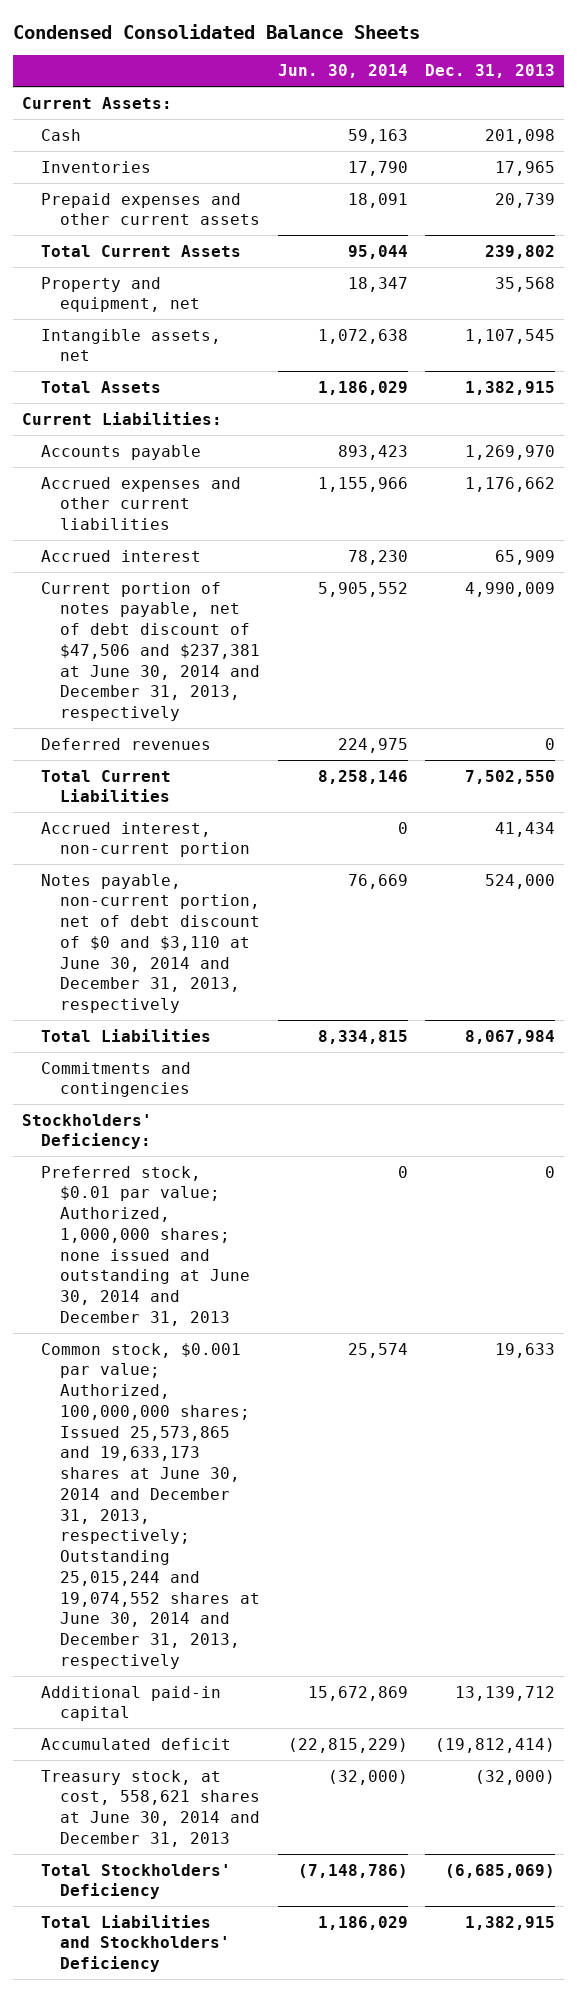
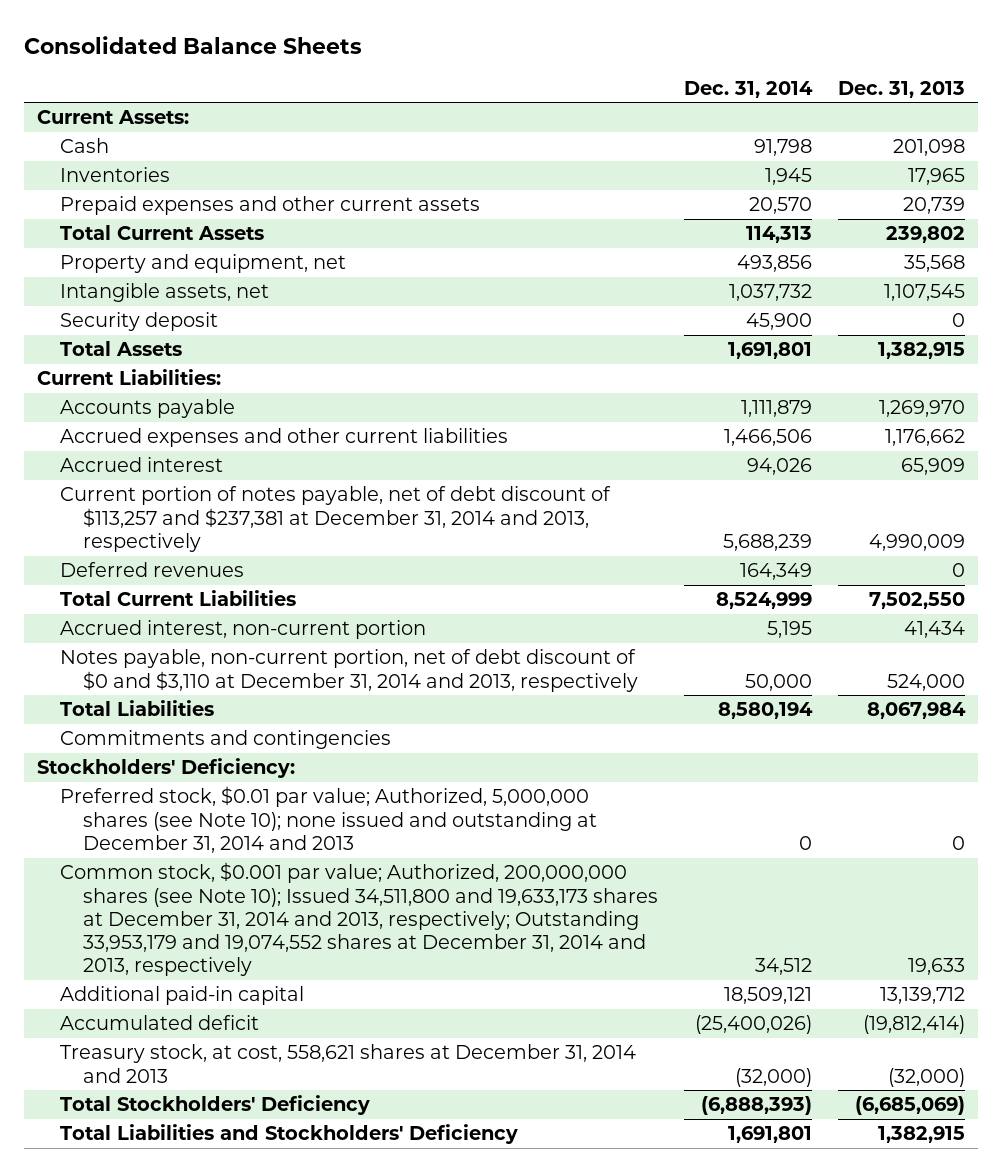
[13,23,421,39] Condensed Consolidated Balance Sheets -> [24,35,363,54] Consolidated Balance Sheets
[277,64,408,79] Jun. 30, 2014 -> none
none -> [684,80,814,98] Dec. 31, 2014
none -> [60,312,219,332] Security deposit
[41,581,261,722] Current portion of notes payable, net of debt discount of $47,506 and $237,381 at June 30, 2014 and December 31, 2013, respectively -> [60,486,612,552] Current portion of notes payable, net of debt discount of $113,257 and $237,381 at December 31, 2014 and 2013, respectively
[41,873,261,1014] Notes payable, non-current portion, net of debt discount of $0 and $3,110 at June 30, 2014 and December 31, 2013, respectively -> [60,649,639,692] Notes payable, non-current portion, net of debt discount of $0 and $3,110 at December 31, 2014 and 2013, respectively
[41,1165,251,1326] Preferred stock, $0.01 par value; Authorized, 1,000,000 shares; none issued and outstanding at June 30, 2014 and December 31, 2013 -> [60,786,598,853] Preferred stock, $0.01 par value; Authorized, 5,000,000 shares (see Note 10); none issued and outstanding at December 31, 2014 and 2013
[41,1342,261,1669] Common stock, $0.001 par value; Authorized, 100,000,000 shares; Issued 25,573,865 and 19,633,173 shares at June 30, 2014 and December 31, 2013, respectively; Outstanding 25,015,244 and 19,074,552 shares at June 30, 2014 and December 31, 2013, respectively -> [60,862,659,977] Common stock, $0.001 par value; Authorized, 200,000,000 shares (see Note 10); Issued 34,511,800 and 19,633,173 shares at December 31, 2014 and 2013, respectively; Outstanding 33,953,179 and 19,074,552 shares at December 31, 2014 and 2013, respectively
[41,1769,261,1847] Treasury stock, at cost, 558,621 shares at June 30, 2014 and December 31, 2013 -> [60,1044,637,1083] Treasury stock, at cost, 558,621 shares at December 31, 2014 and 2013

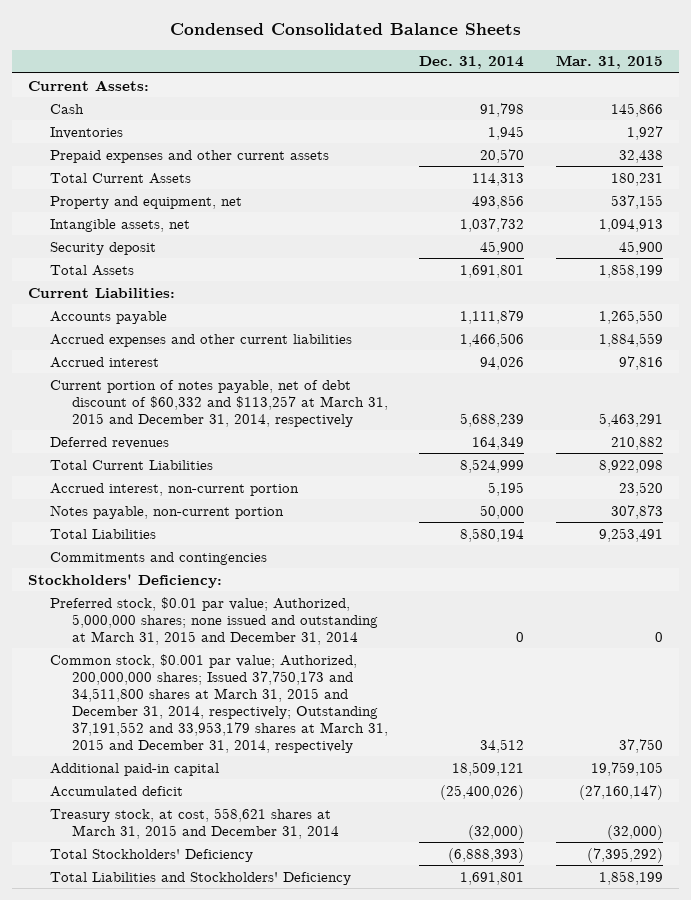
[24,35,363,54] Consolidated Balance Sheets -> [169,23,521,36] Condensed Consolidated Balance Sheets
[838,80,966,98] Dec. 31, 2013 -> none
none -> [556,55,664,70] Mar. 31, 2015
[60,486,612,552] Current portion of notes payable, net of debt discount of $113,257 and $237,381 at December 31, 2014 and 2013, respectively -> [50,379,388,427] Current portion of notes payable, net of debt discount of $60,332 and $113,257 at March 31, 2015 and December 31, 2014, respectively
[60,649,639,692] Notes payable, non-current portion, net of debt discount of $0 and $3,110 at December 31, 2014 and 2013, respectively -> [50,504,285,519] Notes payable, non-current portion
[60,786,598,853] Preferred stock, $0.01 par value; Authorized, 5,000,000 shares (see Note 10); none issued and outstanding at December 31, 2014 and 2013 -> [50,596,378,645] Preferred stock, $0.01 par value; Authorized, 5,000,000 shares; none issued and outstanding at March 31, 2015 and December 31, 2014
[60,862,659,977] Common stock, $0.001 par value; Authorized, 200,000,000 shares (see Note 10); Issued 34,511,800 and 19,633,173 shares at December 31, 2014 and 2013, respectively; Outstanding 33,953,179 and 19,074,552 shares at December 31, 2014 and 2013, respectively -> [50,653,388,754] Common stock, $0.001 par value; Authorized, 200,000,000 shares; Issued 37,750,173 and 34,511,800 shares at March 31, 2015 and December 31, 2014, respectively; Outstanding 37,191,552 and 33,953,179 shares at March 31, 2015 and December 31, 2014, respectively
[60,1044,637,1083] Treasury stock, at cost, 558,621 shares at December 31, 2014 and 2013 -> [50,807,339,839] Treasury stock, at cost, 558,621 shares at March 31, 2015 and December 31, 2014

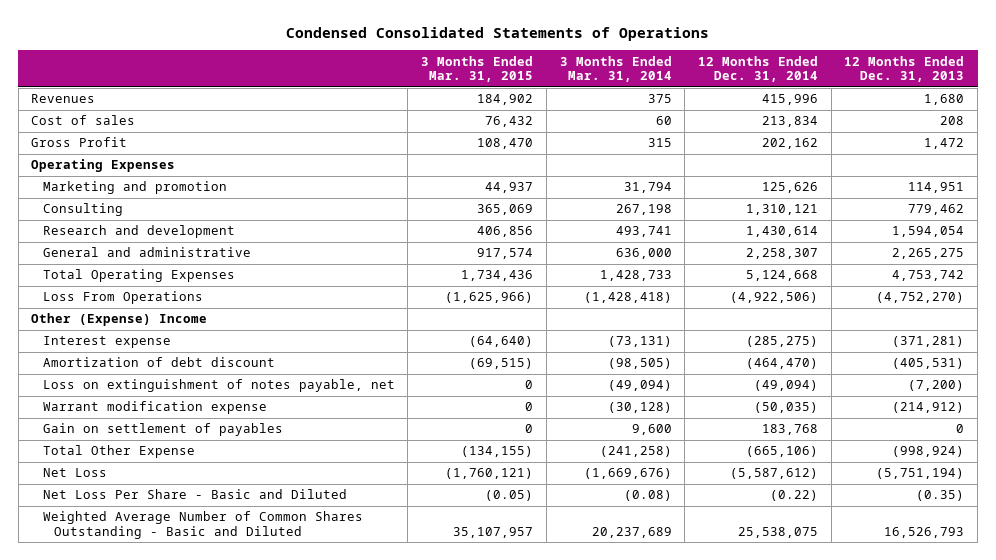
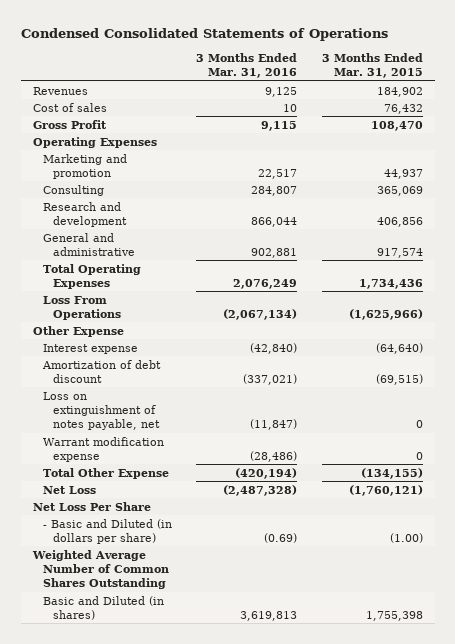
[559,55,672,83] 3 Months Ended Mar. 31, 2014 -> none
[698,55,819,83] 12 Months Ended Dec. 31, 2014 -> none
[844,55,965,83] 12 Months Ended Dec. 31, 2013 -> none
none -> [196,53,298,79] 3 Months Ended Mar. 31, 2016
[31,313,208,327] Other (Expense) Income -> [32,325,124,337] Other Expense
[42,423,283,437] Gain on settlement of payables -> none
none -> [32,501,151,511] Net Loss Per Share
[42,489,347,500] Net Loss Per Share - Basic and Diluted -> [42,518,172,544] - Basic and Diluted (in dollars per share)
[485,490,534,502] (0.05) -> [389,532,423,543] (1.00)
none -> [31,549,169,589] Weighted Average Number of Common Shares Outstanding
[42,511,363,539] Weighted Average Number of Common Shares Outstanding - Basic and Diluted -> [42,595,164,620] Basic and Diluted (in shares)
[453,526,534,538] 35,107,957 -> [365,610,423,621] 1,755,398

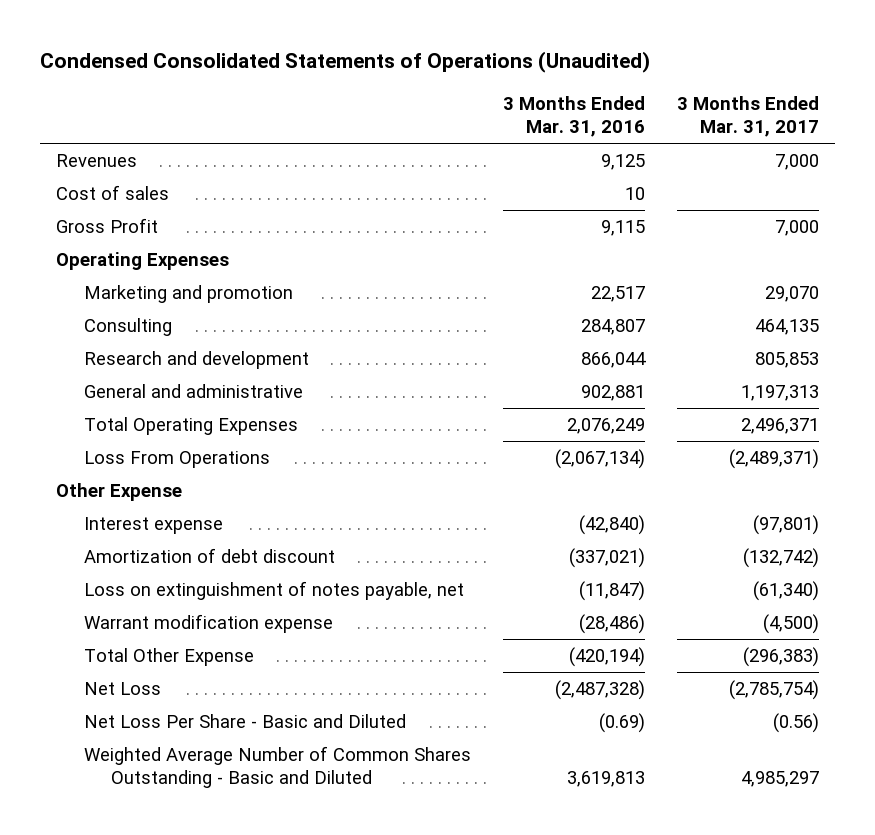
[20,28,388,42] Condensed Consolidated Statements of Operations -> [39,51,650,74] Condensed Consolidated Statements of Operations (Unaudited)
[321,53,423,79] 3 Months Ended Mar. 31, 2015 -> none
none -> [676,95,819,137] 3 Months Ended Mar. 31, 2017
[32,501,151,511] Net Loss Per Share -> none
[31,549,169,589] Weighted Average Number of Common Shares Outstanding -> none
[42,518,172,544] - Basic and Diluted (in dollars per share) -> [83,714,406,729] Net Loss Per Share - Basic and Diluted
[42,595,164,620] Basic and Diluted (in shares) -> [83,746,471,789] Weighted Average Number of Common Shares Outstanding - Basic and Diluted

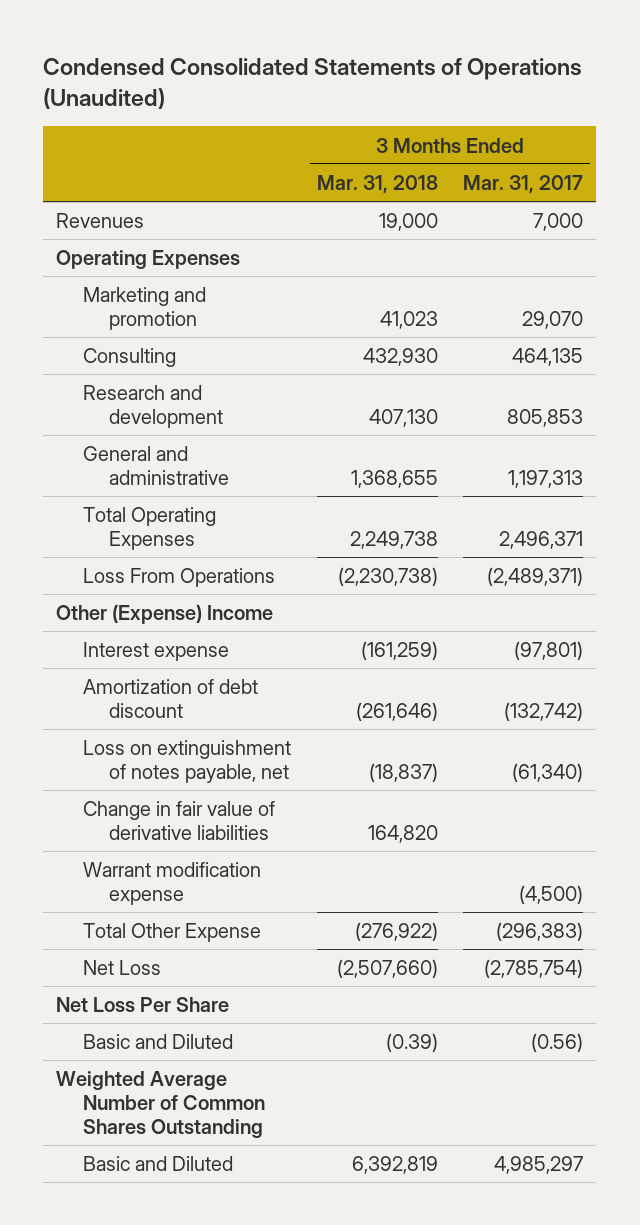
[502,95,645,137] 3 Months Ended Mar. 31, 2016 -> none
none -> [316,175,438,194] Mar. 31, 2018
[56,185,170,201] Cost of sales -> none
[56,218,159,234] Gross Profit -> none
[56,483,183,502] Other Expense -> [56,604,274,625] Other (Expense) Income
none -> [82,801,275,841] Change in fair value of derivative liabilities
none -> [56,997,230,1013] Net Loss Per Share
[83,714,406,729] Net Loss Per Share - Basic and Diluted -> [82,1034,233,1050] Basic and Diluted
none -> [56,1071,265,1139] Weighted Average Number of Common Shares Outstanding
[83,746,471,789] Weighted Average Number of Common Shares Outstanding - Basic and Diluted -> [82,1156,233,1172] Basic and Diluted

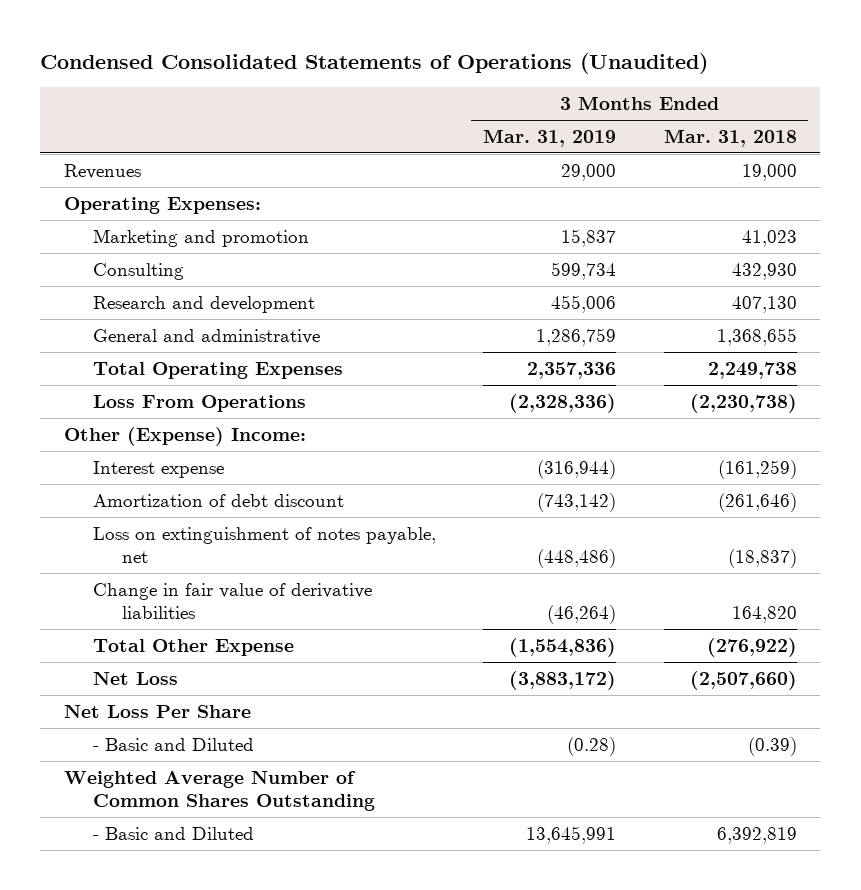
[463,175,584,194] Mar. 31, 2017 -> none
none -> [483,128,617,147] Mar. 31, 2019
[56,250,241,270] Operating Expenses -> [63,196,261,214] Operating Expenses:
[56,604,274,625] Other (Expense) Income -> [63,426,306,446] Other (Expense) Income:
[82,862,261,906] Warrant modification expense -> none
[82,1034,233,1050] Basic and Diluted -> [92,737,254,751] - Basic and Diluted
[82,1156,233,1172] Basic and Diluted -> [92,826,254,840] - Basic and Diluted

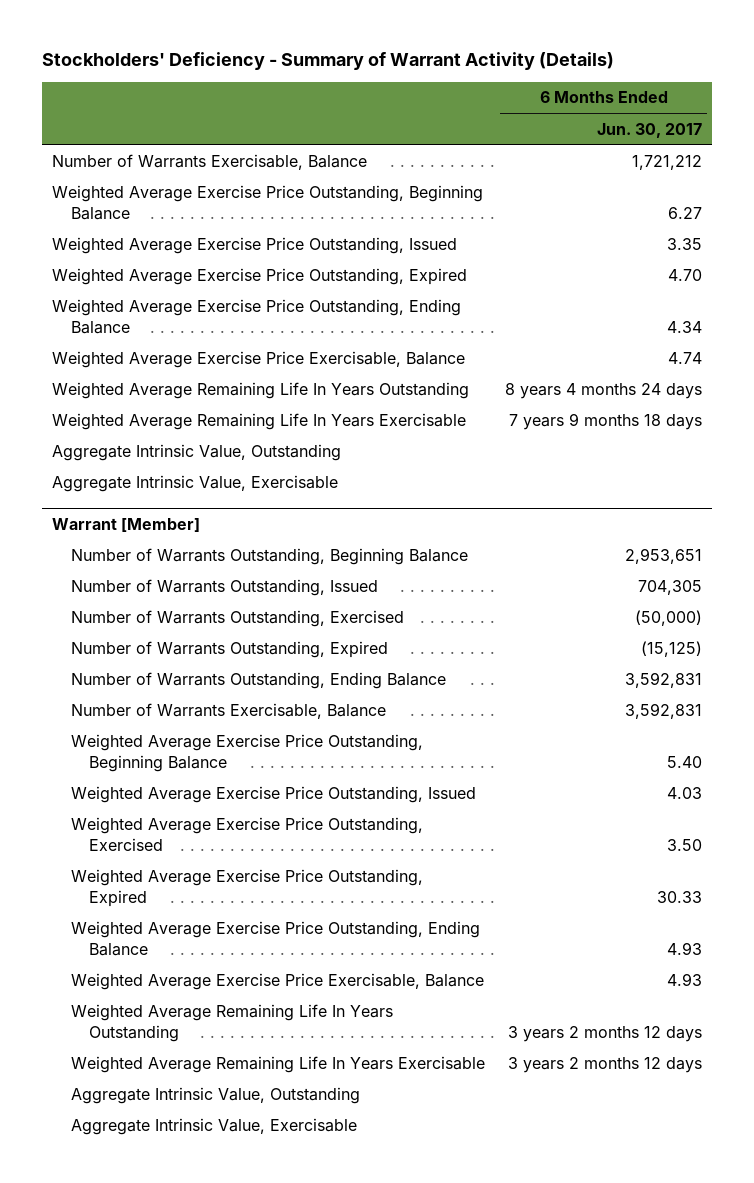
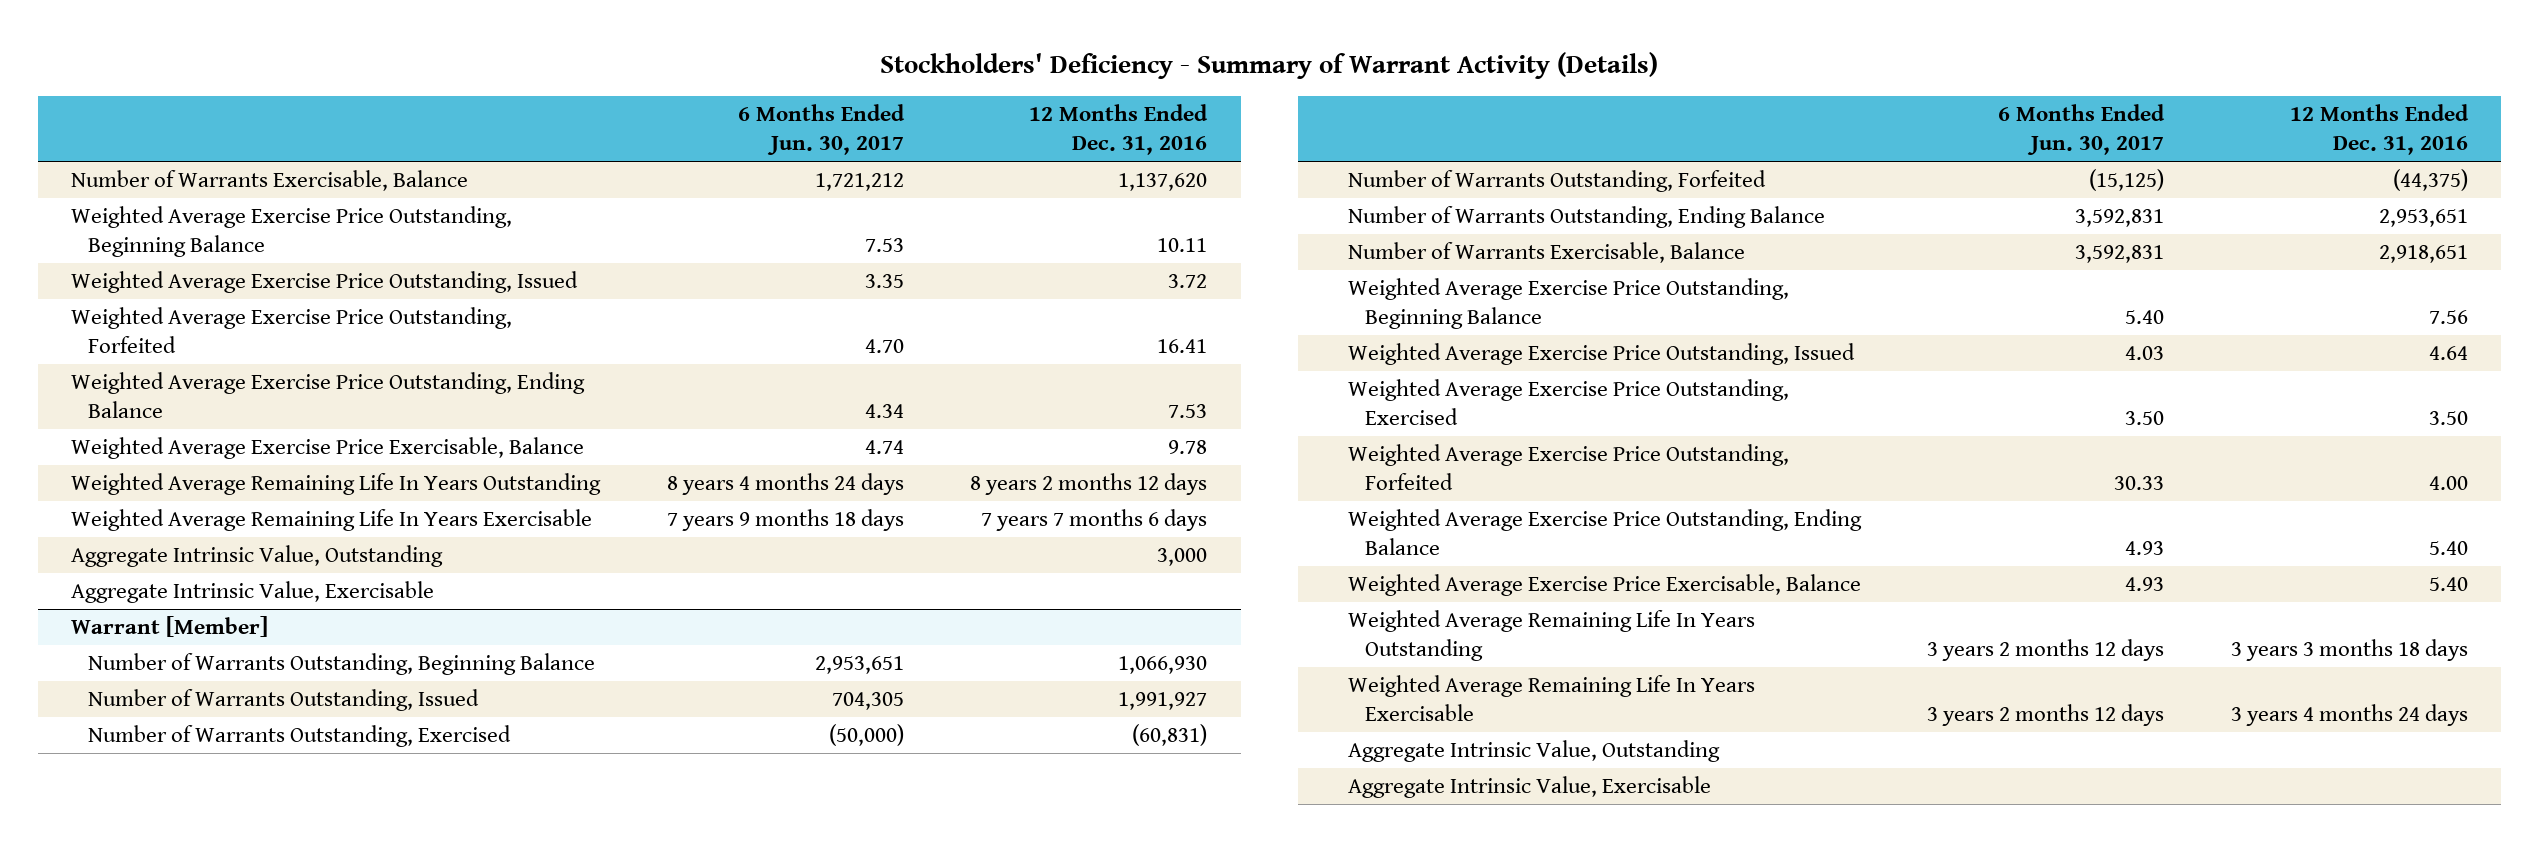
none -> [1029,104,1209,156] 12 Months Ended Dec. 31, 2016
[668,206,703,219] 6.27 -> [865,238,905,253] 7.53
[51,268,467,286] Weighted Average Exercise Price Outstanding, Expired -> [70,307,512,354] Weighted Average Exercise Price Outstanding, Forfeited
[70,641,388,659] Number of Warrants Outstanding, Expired -> [1348,170,1767,193] Number of Warrants Outstanding, Forfeited
[70,869,423,907] Weighted Average Exercise Price Outstanding, Expired -> [1348,444,1790,491] Weighted Average Exercise Price Outstanding, Forfeited

